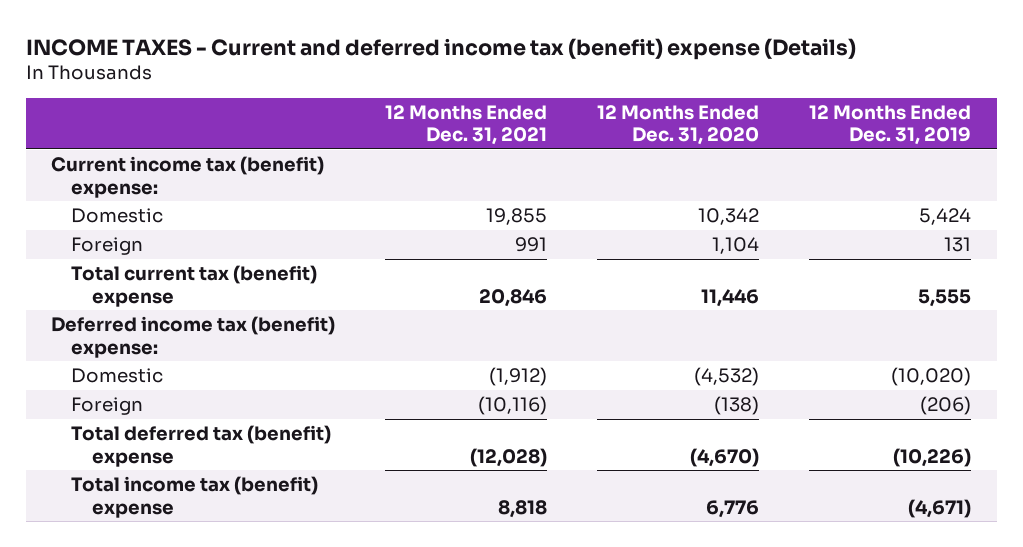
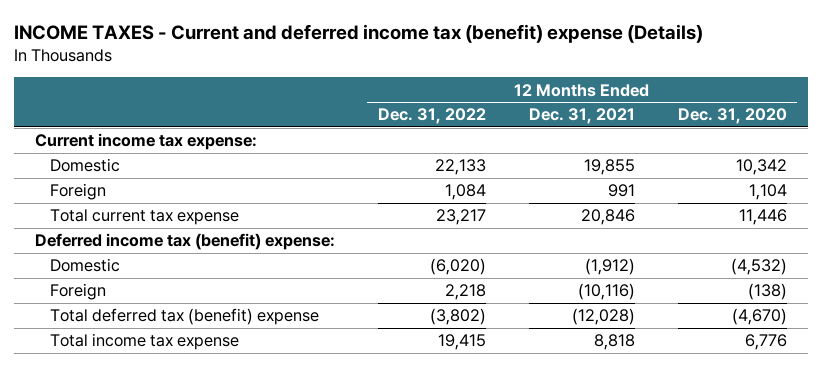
[809,104,972,146] 12 Months Ended Dec. 31, 2019 -> none
none -> [377,108,486,125] Dec. 31, 2022
[51,156,325,198] Current income tax (benefit) expense: -> [35,133,258,151] Current income tax expense:
[71,265,318,307] Total current tax (benefit) expense -> [49,209,239,226] Total current tax expense
[71,476,319,518] Total income tax (benefit) expense -> [49,333,239,351] Total income tax expense

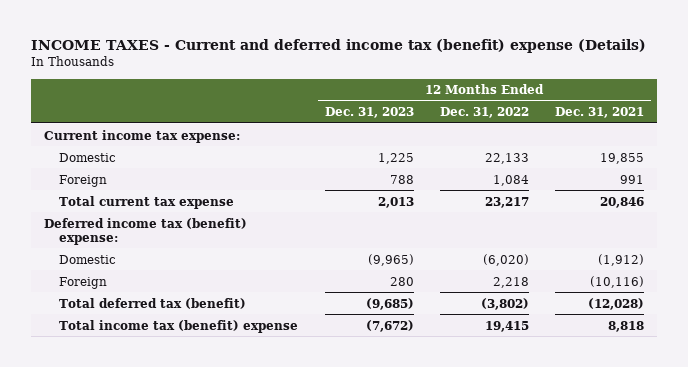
[677,108,787,125] Dec. 31, 2020 -> none
none -> [324,107,414,119] Dec. 31, 2023
[49,308,319,326] Total deferred tax (benefit) expense -> [59,297,247,309] Total deferred tax (benefit)
[49,333,239,351] Total income tax expense -> [59,319,299,333] Total income tax (benefit) expense

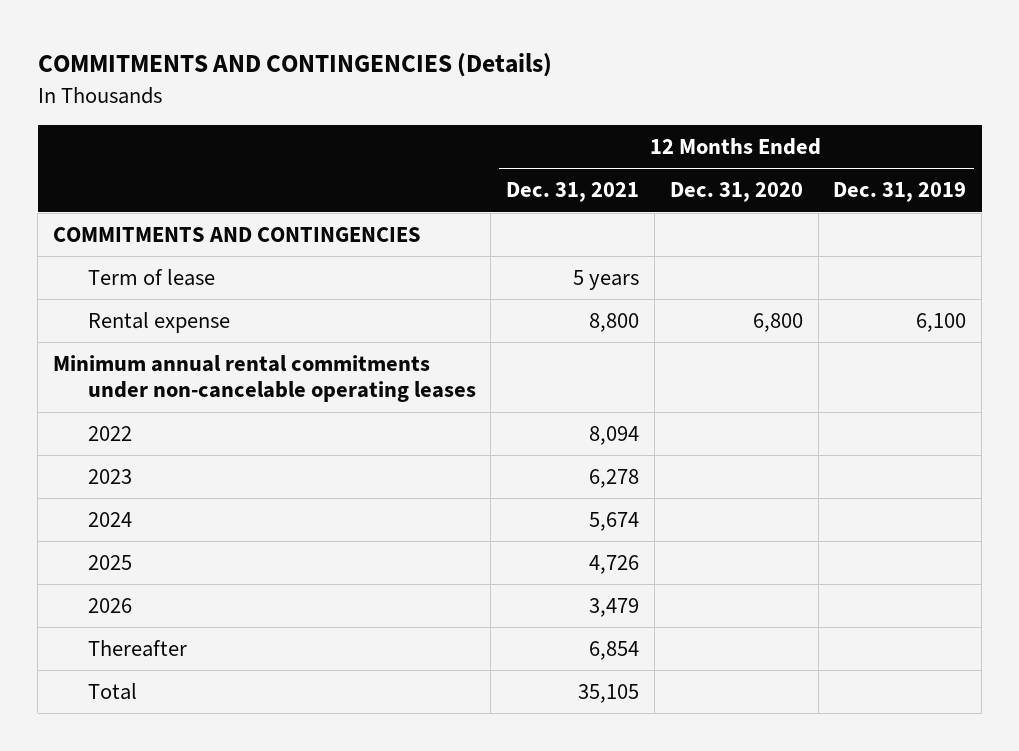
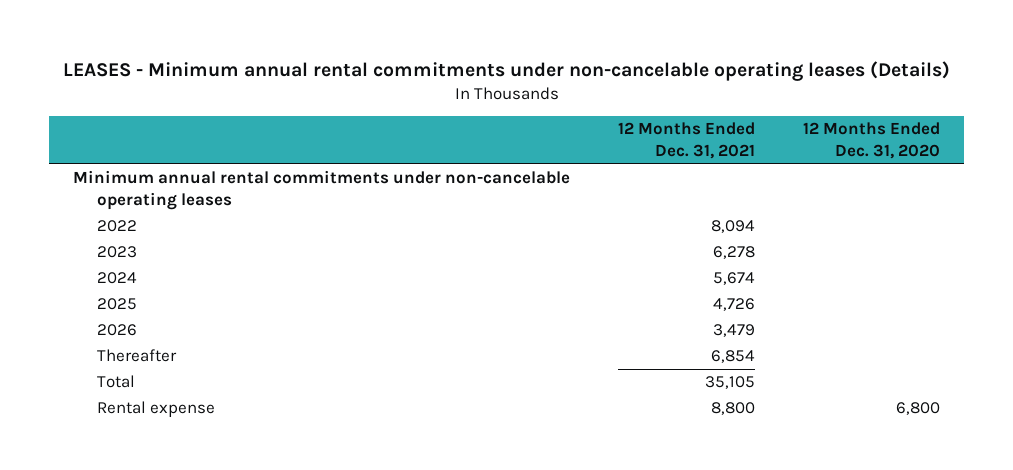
[37,53,552,78] COMMITMENTS AND CONTINGENCIES (Details) -> [62,60,950,81] LEASES - Minimum annual rental commitments under non-cancelable operating leases (Details)
[833,182,967,203] Dec. 31, 2019 -> none
[53,227,422,243] COMMITMENTS AND CONTINGENCIES -> none
[87,269,215,287] Term of lease -> none
[87,312,230,334] Rental expense -> [96,401,215,418] Rental expense

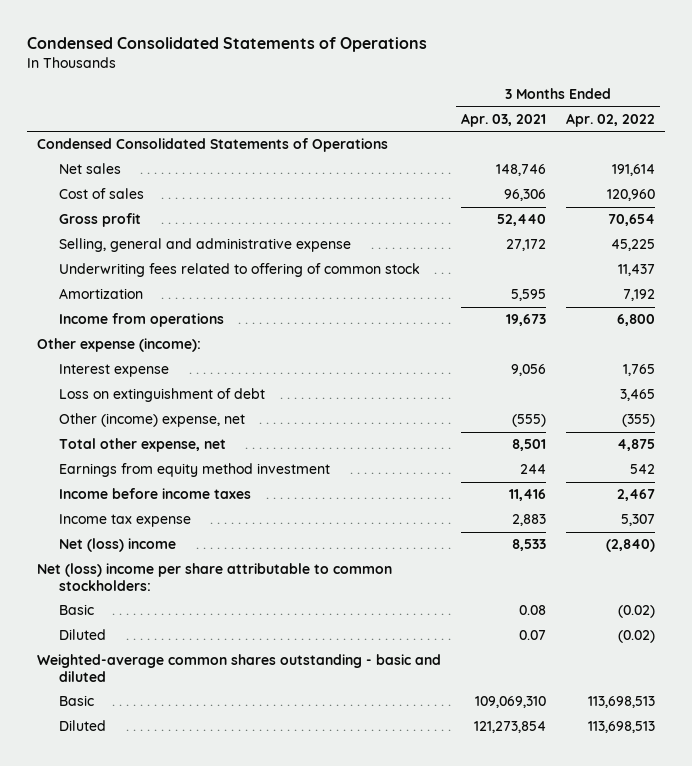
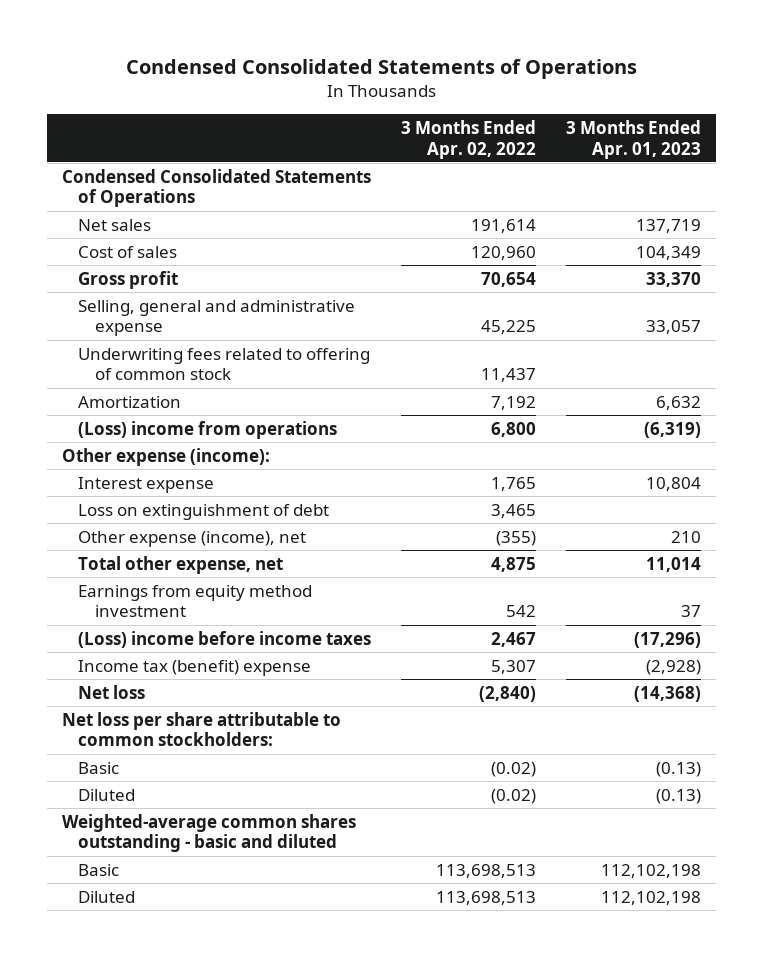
[461,112,547,127] Apr. 03, 2021 -> none
none -> [566,119,702,159] 3 Months Ended Apr. 01, 2023
[58,313,224,328] Income from operations -> [78,420,338,439] (Loss) income from operations
[58,413,245,428] Other (income) expense, net -> [78,530,307,547] Other expense (income), net
[58,488,251,500] Income before income taxes -> [78,630,372,648] (Loss) income before income taxes
[58,514,191,528] Income tax expense -> [78,659,312,676] Income tax (benefit) expense
[58,538,176,553] Net (loss) income -> [78,684,146,699] Net loss
[37,563,393,591] Net (loss) income per share attributable to common stockholders: -> [62,711,342,747] Net loss per share attributable to common stockholders:

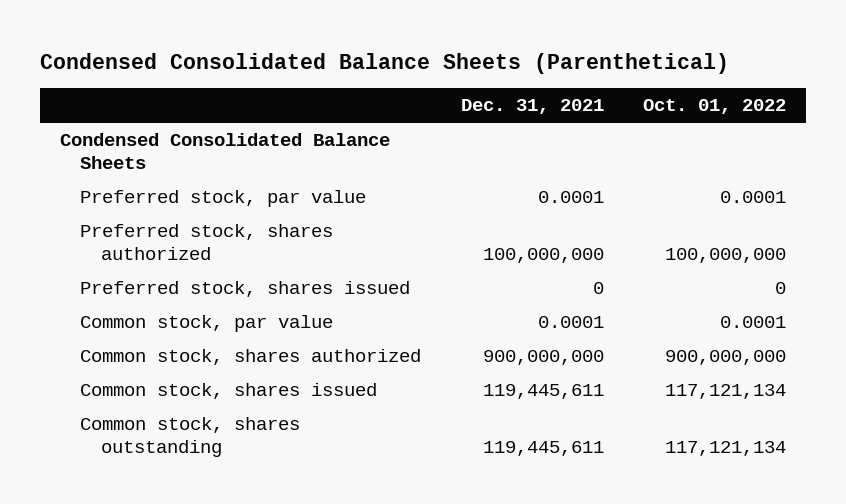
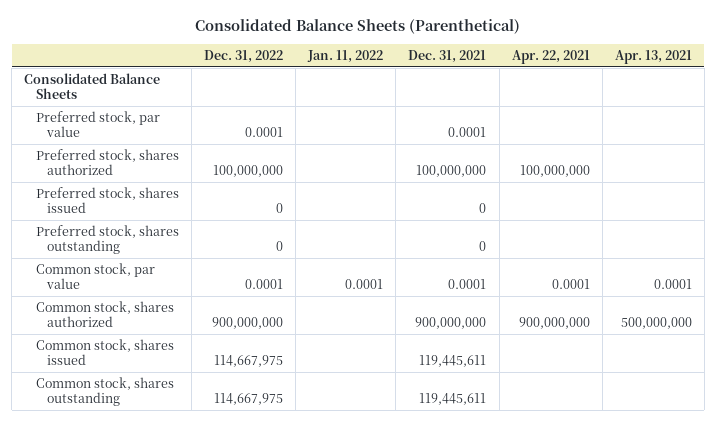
[39,52,729,74] Condensed Consolidated Balance Sheets (Parenthetical) -> [195,19,521,35] Consolidated Balance Sheets (Parenthetical)
[643,99,787,115] Oct. 01, 2022 -> none
none -> [204,49,284,63] Dec. 31, 2022
none -> [307,49,384,63] Jan. 11, 2022
none -> [511,49,590,64] Apr. 22, 2021
none -> [614,49,692,64] Apr. 13, 2021
[59,133,390,169] Condensed Consolidated Balance Sheets -> [24,72,161,100] Consolidated Balance Sheets
none -> [35,224,179,255] Preferred stock, shares outstanding

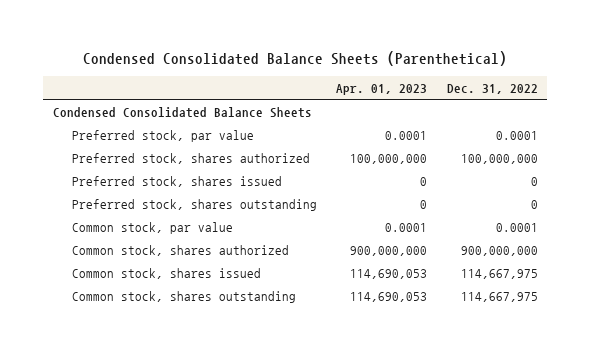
[195,19,521,35] Consolidated Balance Sheets (Parenthetical) -> [83,51,508,67] Condensed Consolidated Balance Sheets (Parenthetical)
[307,49,384,63] Jan. 11, 2022 -> none
[408,49,487,63] Dec. 31, 2021 -> none
[511,49,590,64] Apr. 22, 2021 -> none
[614,49,692,64] Apr. 13, 2021 -> none
none -> [336,83,428,95] Apr. 01, 2023
[24,72,161,100] Consolidated Balance Sheets -> [52,106,312,118] Condensed Consolidated Balance Sheets

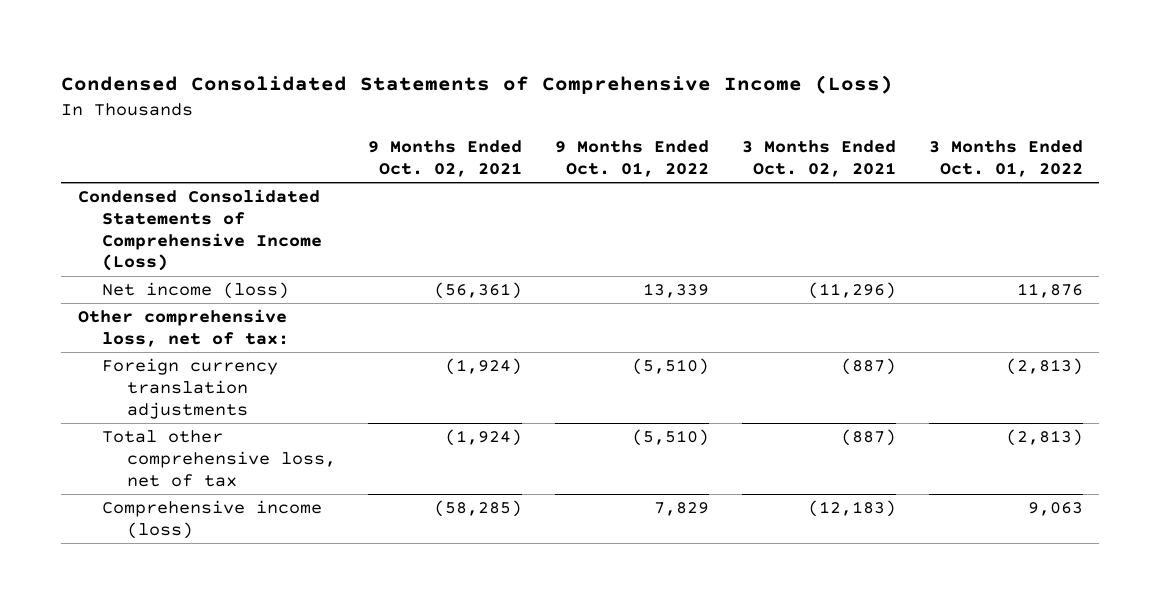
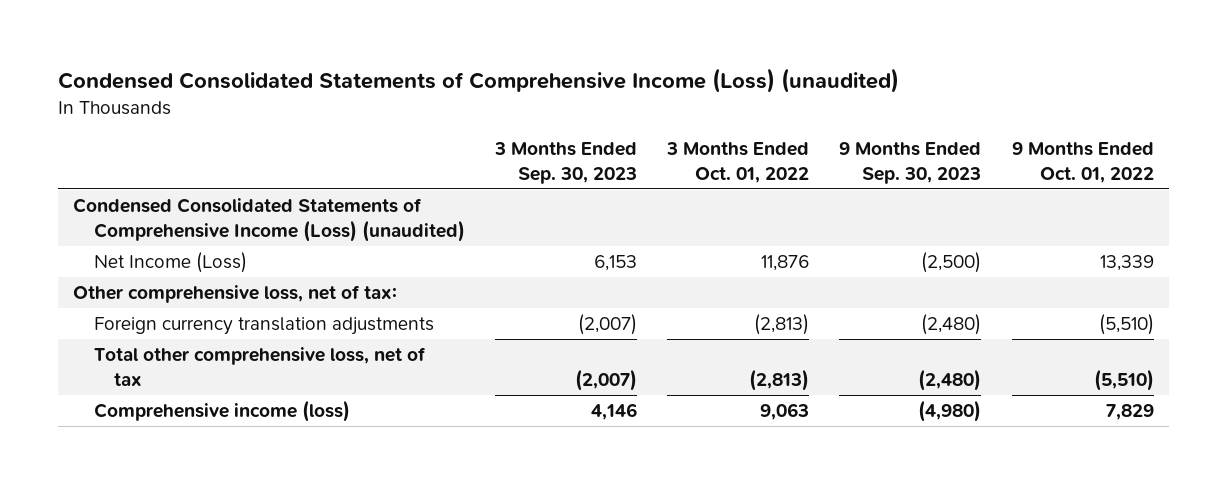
[61,75,894,95] Condensed Consolidated Statements of Comprehensive Income (Loss) -> [58,67,900,93] Condensed Consolidated Statements of Comprehensive Income (Loss) (unaudited)
[368,140,523,178] 9 Months Ended Oct. 02, 2021 -> none
[741,140,896,178] 3 Months Ended Oct. 02, 2021 -> none
none -> [493,142,637,184] 3 Months Ended Sep. 30, 2023
none -> [839,142,982,184] 9 Months Ended Sep. 30, 2023
[77,188,323,272] Condensed Consolidated Statements of Comprehensive Income (Loss) -> [73,198,465,242] Condensed Consolidated Statements of Comprehensive Income (Loss) (unaudited)
[102,281,290,299] Net income (loss) -> [93,252,247,274] Net Income (Loss)

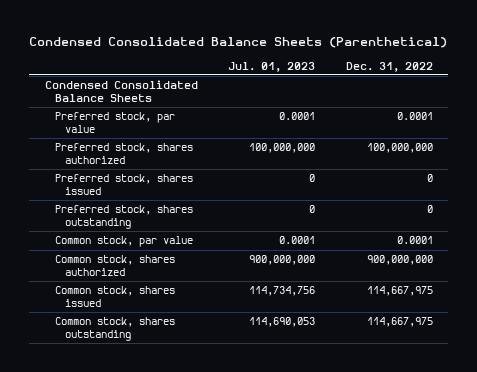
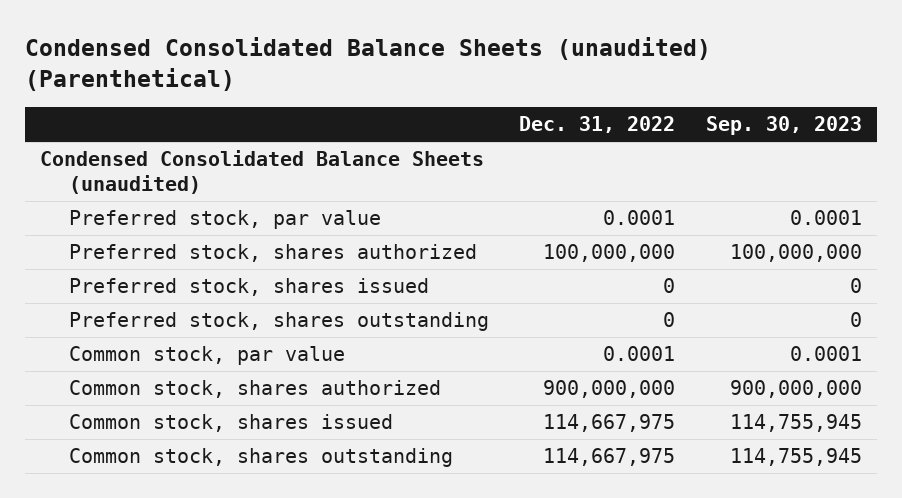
[29,36,448,48] Condensed Consolidated Balance Sheets (Parenthetical) -> [25,37,712,92] Condensed Consolidated Balance Sheets (unaudited) (Parenthetical)
[228,61,316,72] Jul. 01, 2023 -> none
none -> [705,116,862,136] Sep. 30, 2023
[44,80,198,103] Condensed Consolidated Balance Sheets -> [40,150,485,195] Condensed Consolidated Balance Sheets (unaudited)

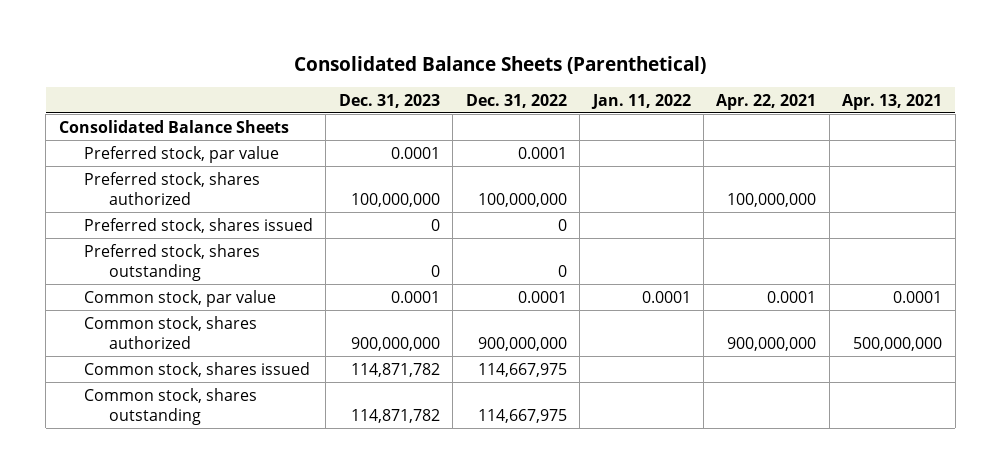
[25,37,712,92] Condensed Consolidated Balance Sheets (unaudited) (Parenthetical) -> [294,55,707,74] Consolidated Balance Sheets (Parenthetical)
[705,116,862,136] Sep. 30, 2023 -> none
none -> [338,93,440,108] Dec. 31, 2023
none -> [590,93,691,109] Jan. 11, 2022
none -> [716,93,817,110] Apr. 22, 2021
none -> [842,93,943,110] Apr. 13, 2021
[40,150,485,195] Condensed Consolidated Balance Sheets (unaudited) -> [58,119,289,133] Consolidated Balance Sheets

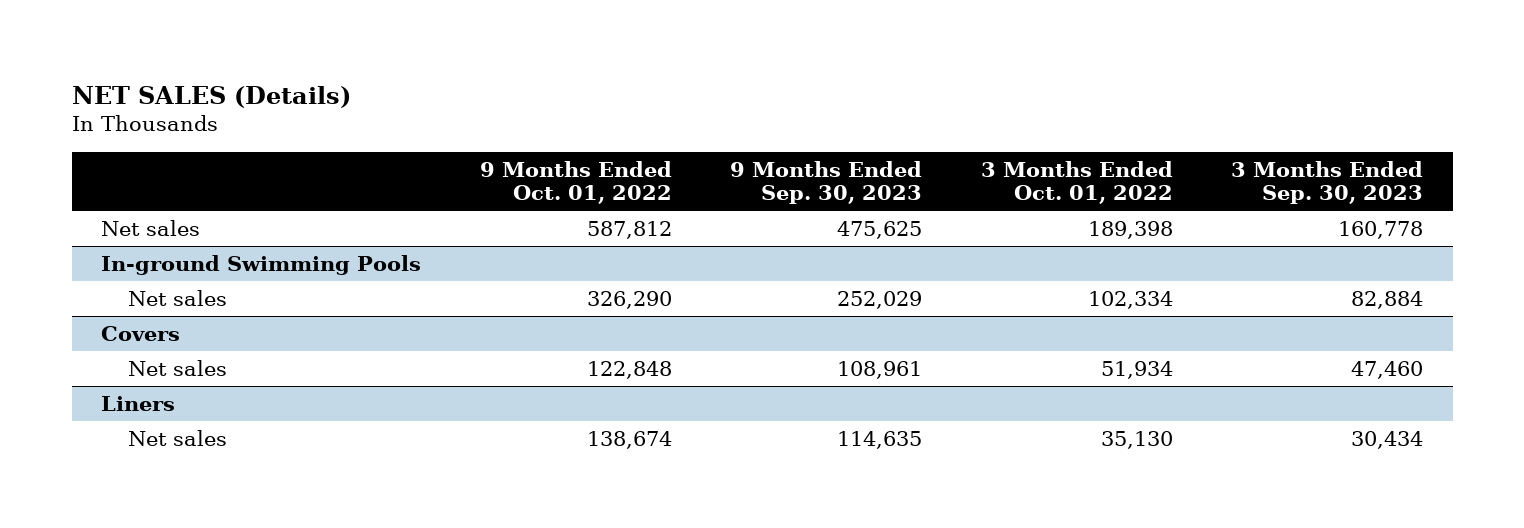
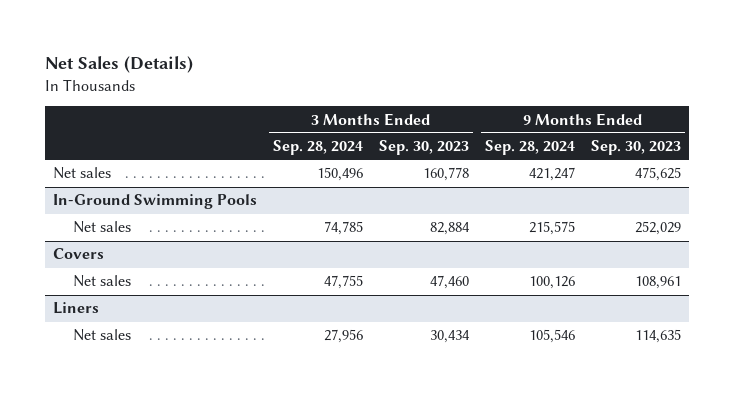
[71,85,351,108] NET SALES (Details) -> [44,56,193,74] Net Sales (Details)
[479,160,672,205] 9 Months Ended Oct. 01, 2022 -> none
[980,160,1173,205] 3 Months Ended Oct. 01, 2022 -> none
none -> [272,140,363,156] Sep. 28, 2024
none -> [484,140,575,156] Sep. 28, 2024
[101,254,422,275] In-ground Swimming Pools -> [52,194,257,210] In-Ground Swimming Pools

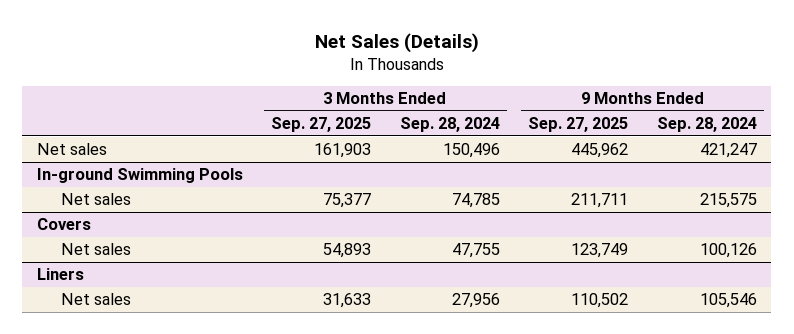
[378,140,469,156] Sep. 30, 2023 -> none
[591,140,682,156] Sep. 30, 2023 -> none
none -> [271,117,372,133] Sep. 27, 2025
none -> [528,117,629,133] Sep. 27, 2025
[52,194,257,210] In-Ground Swimming Pools -> [36,168,243,184] In-ground Swimming Pools

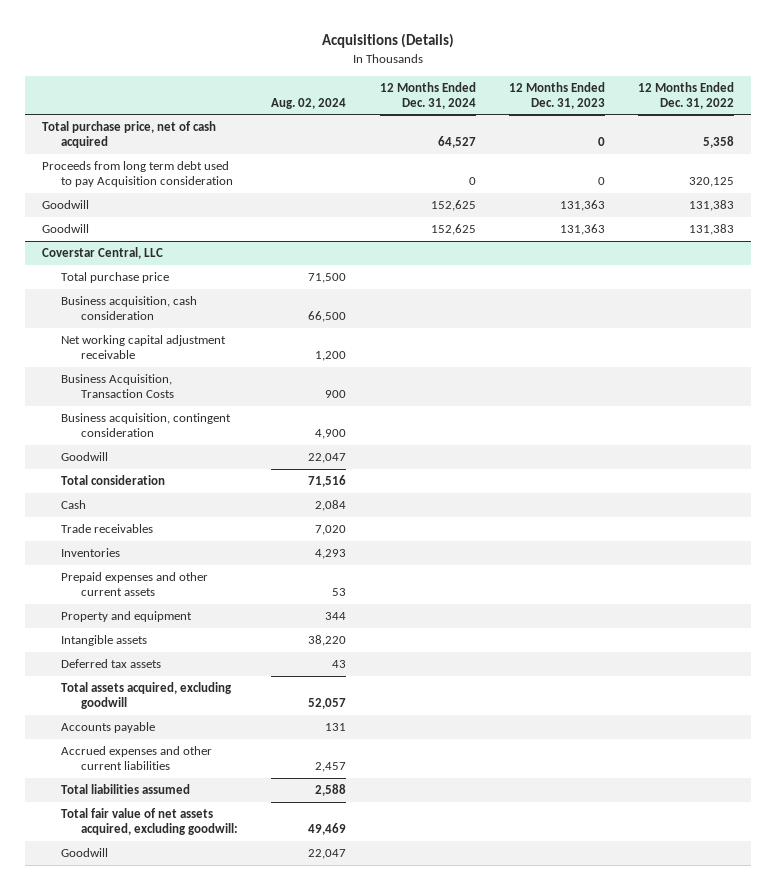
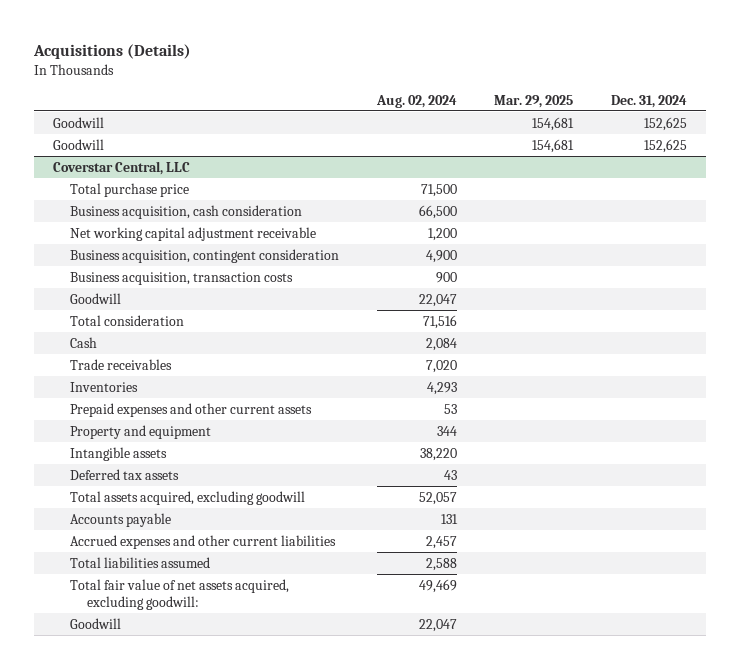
[379,81,476,109] 12 Months Ended Dec. 31, 2024 -> none
[509,81,606,109] 12 Months Ended Dec. 31, 2023 -> none
[638,81,735,109] 12 Months Ended Dec. 31, 2022 -> none
none -> [494,94,574,108] Mar. 29, 2025
none -> [611,94,688,108] Dec. 31, 2024
[41,121,216,149] Total purchase price, net of cash acquired -> none
[41,161,234,188] Proceeds from long term debt used to pay Acquisition consideration -> none
[61,374,174,399] Business Acquisition, Transaction Costs -> none
none -> [70,271,294,285] Business acquisition, transaction costs

